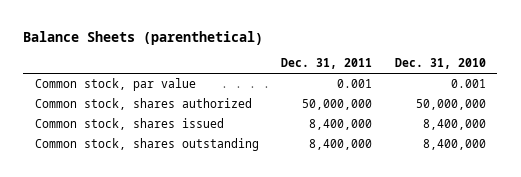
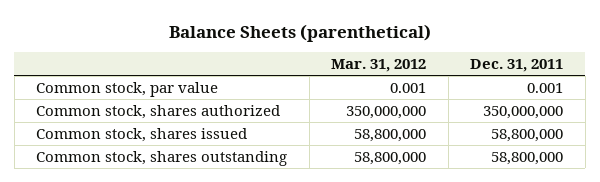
[395,58,487,70] Dec. 31, 2010 -> none
none -> [331,59,427,73] Mar. 31, 2012
[302,99,373,111] 50,000,000 -> [483,105,564,119] 350,000,000
[309,119,373,131] 8,400,000 -> [491,128,564,142] 58,800,000
[309,139,373,151] 8,400,000 -> [491,151,564,165] 58,800,000

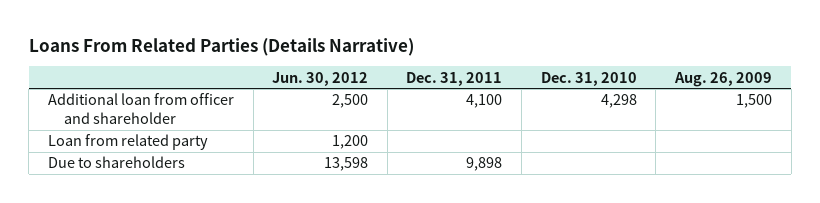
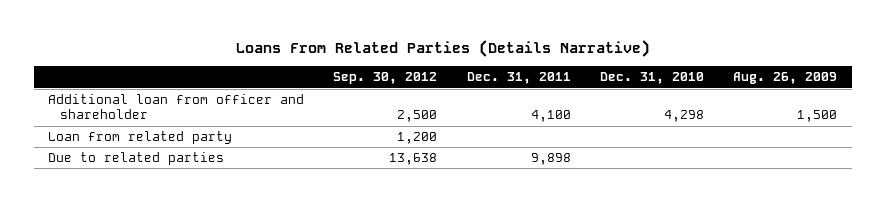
[272,71,369,86] Jun. 30, 2012 -> none
none -> [333,72,438,85] Sep. 30, 2012
[48,156,186,169] Due to shareholders -> [48,152,225,166] Due to related parties

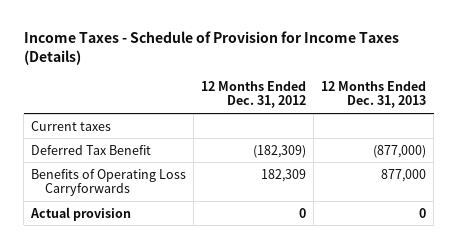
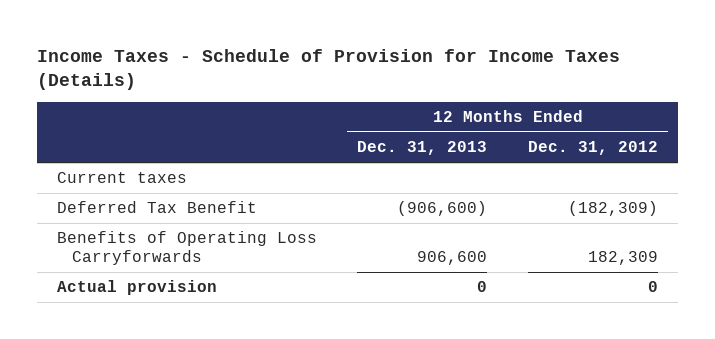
[373,144,427,158] (877,000) -> [397,201,488,217] (906,600)
[381,168,427,182] 877,000 -> [417,250,488,265] 906,600

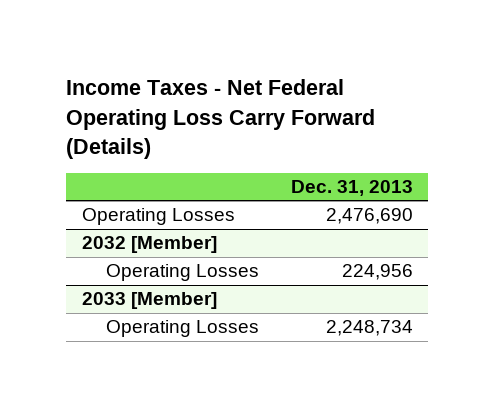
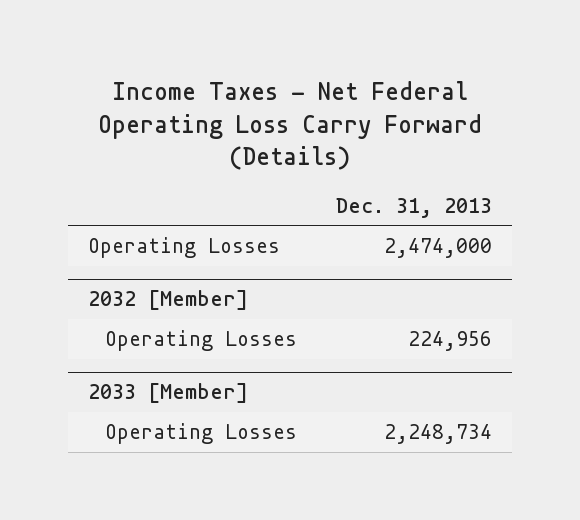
[325,208,413,225] 2,476,690 -> [384,237,493,258] 2,474,000

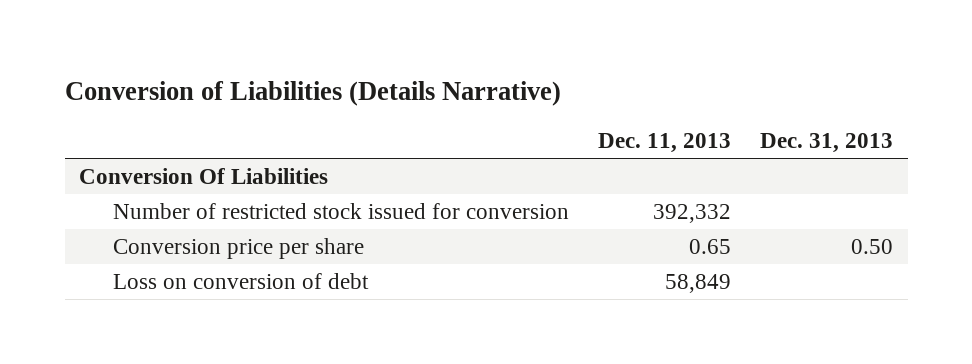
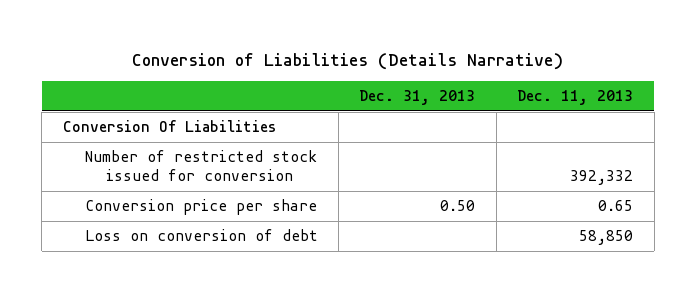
[664,273,731,293] 58,849 -> [579,230,634,246] 58,850

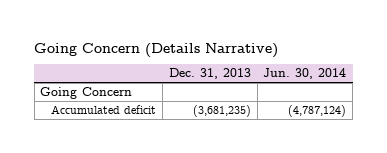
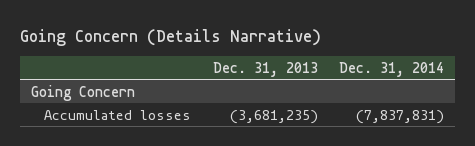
[263,68,347,80] Jun. 30, 2014 -> none
none -> [339,61,445,77] Dec. 31, 2014
[51,105,157,115] Accumulated deficit -> [43,109,191,120] Accumulated losses

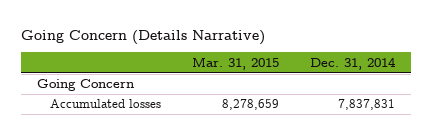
[212,61,318,77] Dec. 31, 2013 -> none
none -> [191,56,279,70] Mar. 31, 2015
[356,109,445,124] (7,837,831) -> [338,99,396,111] 7,837,831

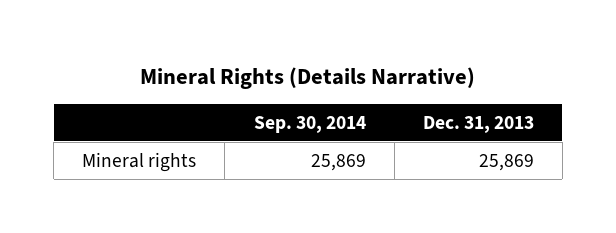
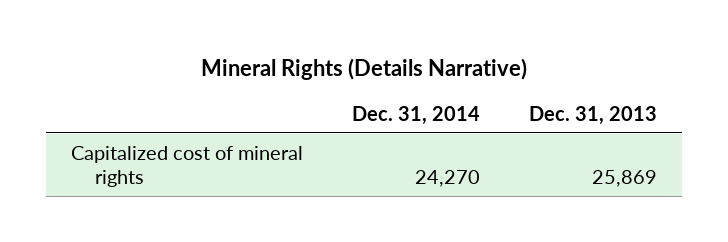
[253,115,366,133] Sep. 30, 2014 -> none
none -> [351,105,480,125] Dec. 31, 2014
[82,151,197,172] Mineral rights -> [70,145,303,188] Capitalized cost of mineral rights

